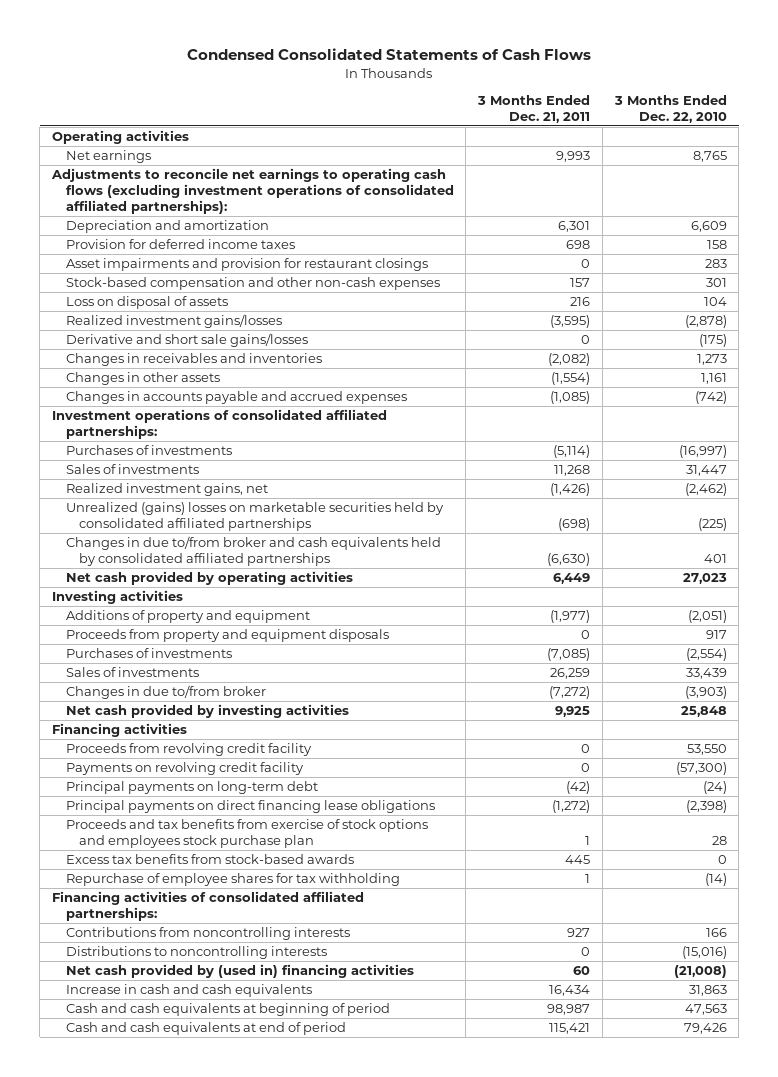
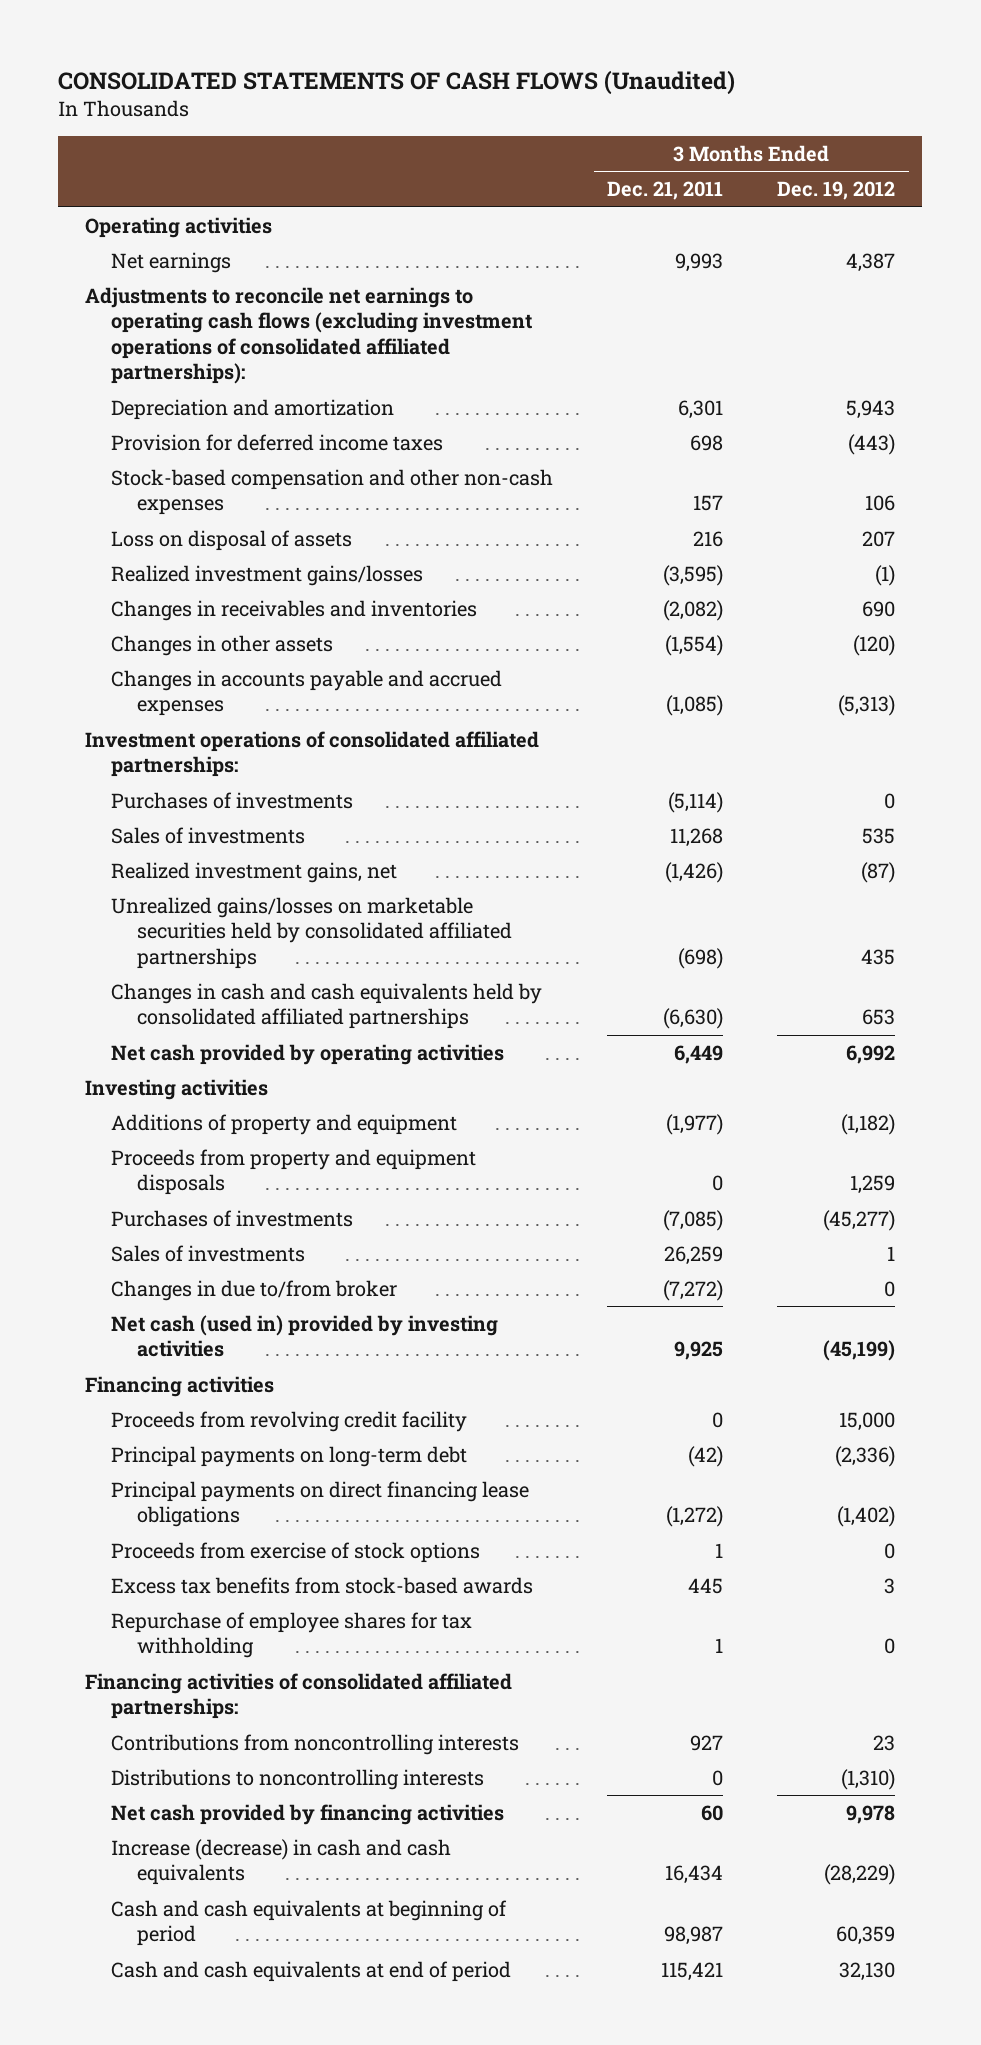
[187,47,592,60] Condensed Consolidated Statements of Cash Flows -> [58,70,736,96] CONSOLIDATED STATEMENTS OF CASH FLOWS (Unaudited)
[613,94,727,123] 3 Months Ended Dec. 22, 2010 -> none
none -> [777,181,896,201] Dec. 19, 2012
[65,258,428,272] Asset impairments and provision for restaurant closings -> none
[65,333,308,348] Derivative and short sale gains/losses -> none
[65,502,444,531] Unrealized (gains) losses on marketable securities held by consolidated affiliated partnerships -> [111,896,512,969] Unrealized gains/losses on marketable securities held by consolidated affiliated partnerships
[65,536,441,566] Changes in due to/from broker and cash equivalents held by consolidated affiliated partnerships -> [111,982,543,1030] Changes in cash and cash equivalents held by consolidated affiliated partnerships
[65,704,349,719] Net cash provided by investing activities -> [111,1314,499,1358] Net cash (used in) provided by investing activities
[65,762,304,776] Payments on revolving credit facility -> none
[65,819,428,848] Proceeds and tax benefits from exercise of stock options and employees stock purchase plan -> [111,1541,481,1563] Proceeds from exercise of stock options
[65,964,414,979] Net cash provided by (used in) financing activities -> [111,1803,505,1825] Net cash provided by financing activities
[65,984,312,998] Increase in cash and cash equivalents -> [111,1838,452,1886] Increase (decrease) in cash and cash equivalents

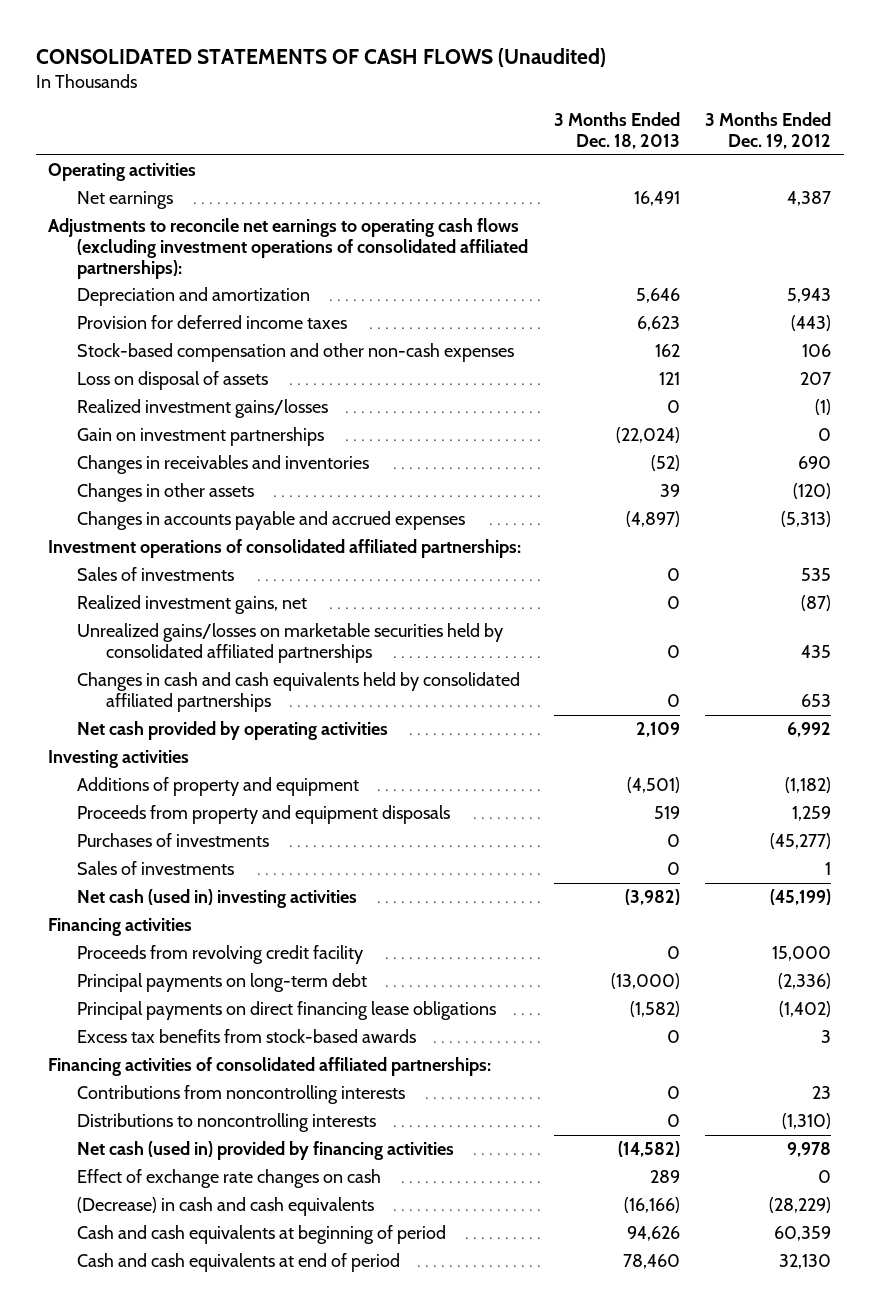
[607,181,724,201] Dec. 21, 2011 -> none
none -> [553,112,680,150] 3 Months Ended Dec. 18, 2013
none -> [77,427,325,447] Gain on investment partnerships
[111,791,354,809] Purchases of investments -> none
[111,1279,398,1301] Changes in due to/from broker -> none
[111,1314,499,1358] Net cash (used in) provided by investing activities -> [77,889,358,909] Net cash (used in) investing activities
[111,1541,481,1563] Proceeds from exercise of stock options -> none
[111,1611,473,1659] Repurchase of employee shares for tax withholding -> none
[111,1803,505,1825] Net cash provided by financing activities -> [77,1141,455,1161] Net cash (used in) provided by financing activities
none -> [77,1169,382,1189] Effect of exchange rate changes on cash
[111,1838,452,1886] Increase (decrease) in cash and cash equivalents -> [77,1197,375,1217] (Decrease) in cash and cash equivalents

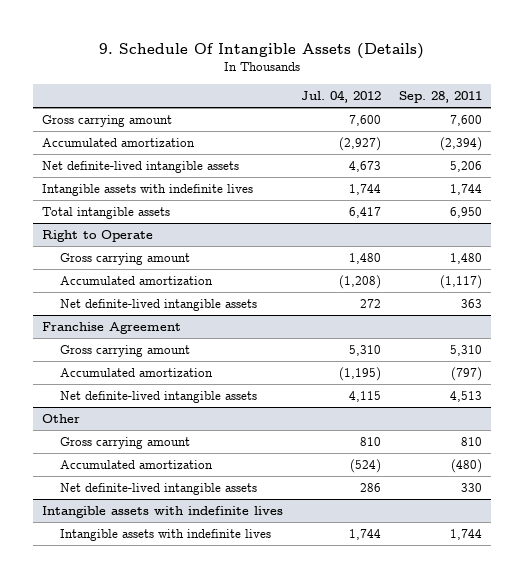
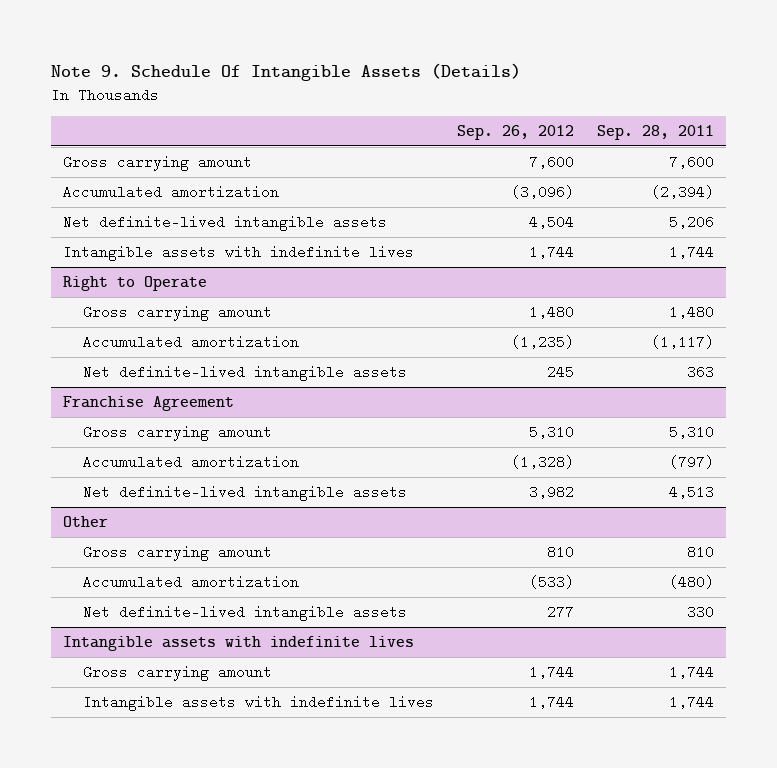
[99,42,425,59] 9. Schedule Of Intangible Assets (Details) -> [51,63,522,82] Note 9. Schedule Of Intangible Assets (Details)
[301,90,382,104] Jul. 04, 2012 -> none
none -> [457,125,575,141] Sep. 26, 2012
[42,206,171,219] Total intangible assets -> none
none -> [83,664,273,681] Gross carrying amount

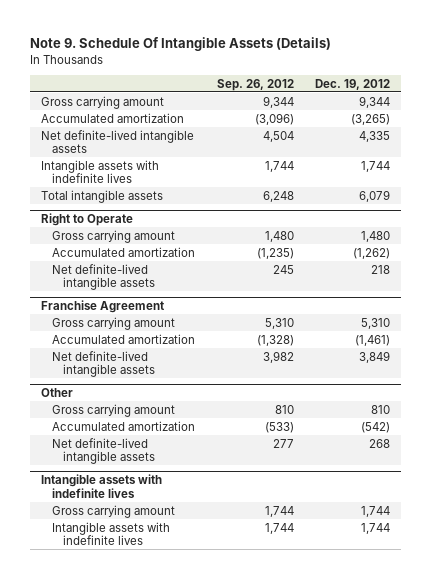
[597,125,715,141] Sep. 28, 2011 -> none
none -> [315,78,391,90] Dec. 19, 2012
[529,154,575,169] 7,600 -> [262,95,294,108] 9,344
none -> [40,189,163,203] Total intangible assets

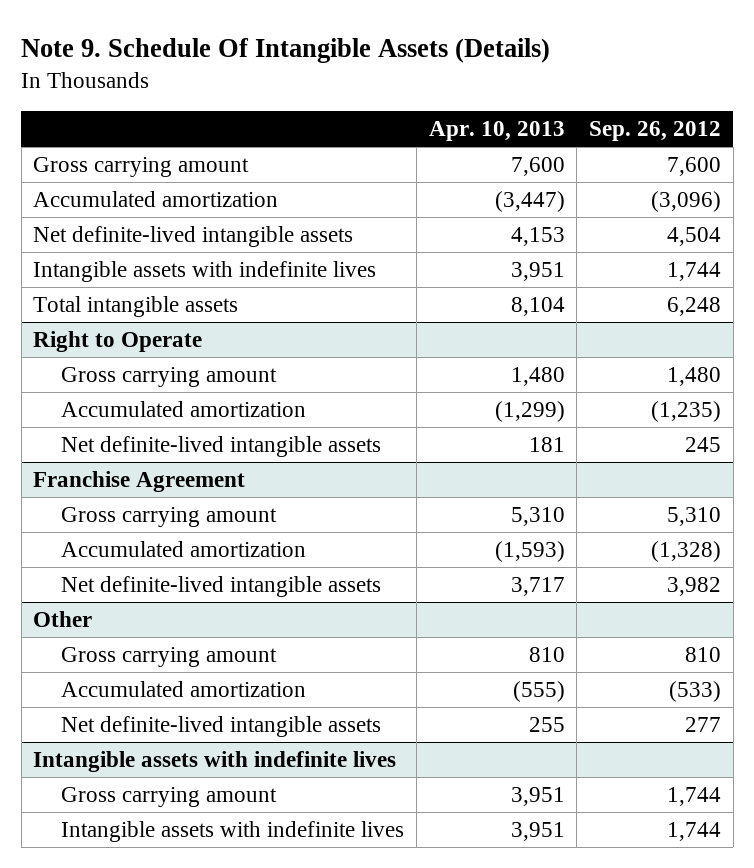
[315,78,391,90] Dec. 19, 2012 -> none
none -> [428,120,565,141] Apr. 10, 2013
[262,95,294,108] 9,344 -> [667,157,722,177] 7,600

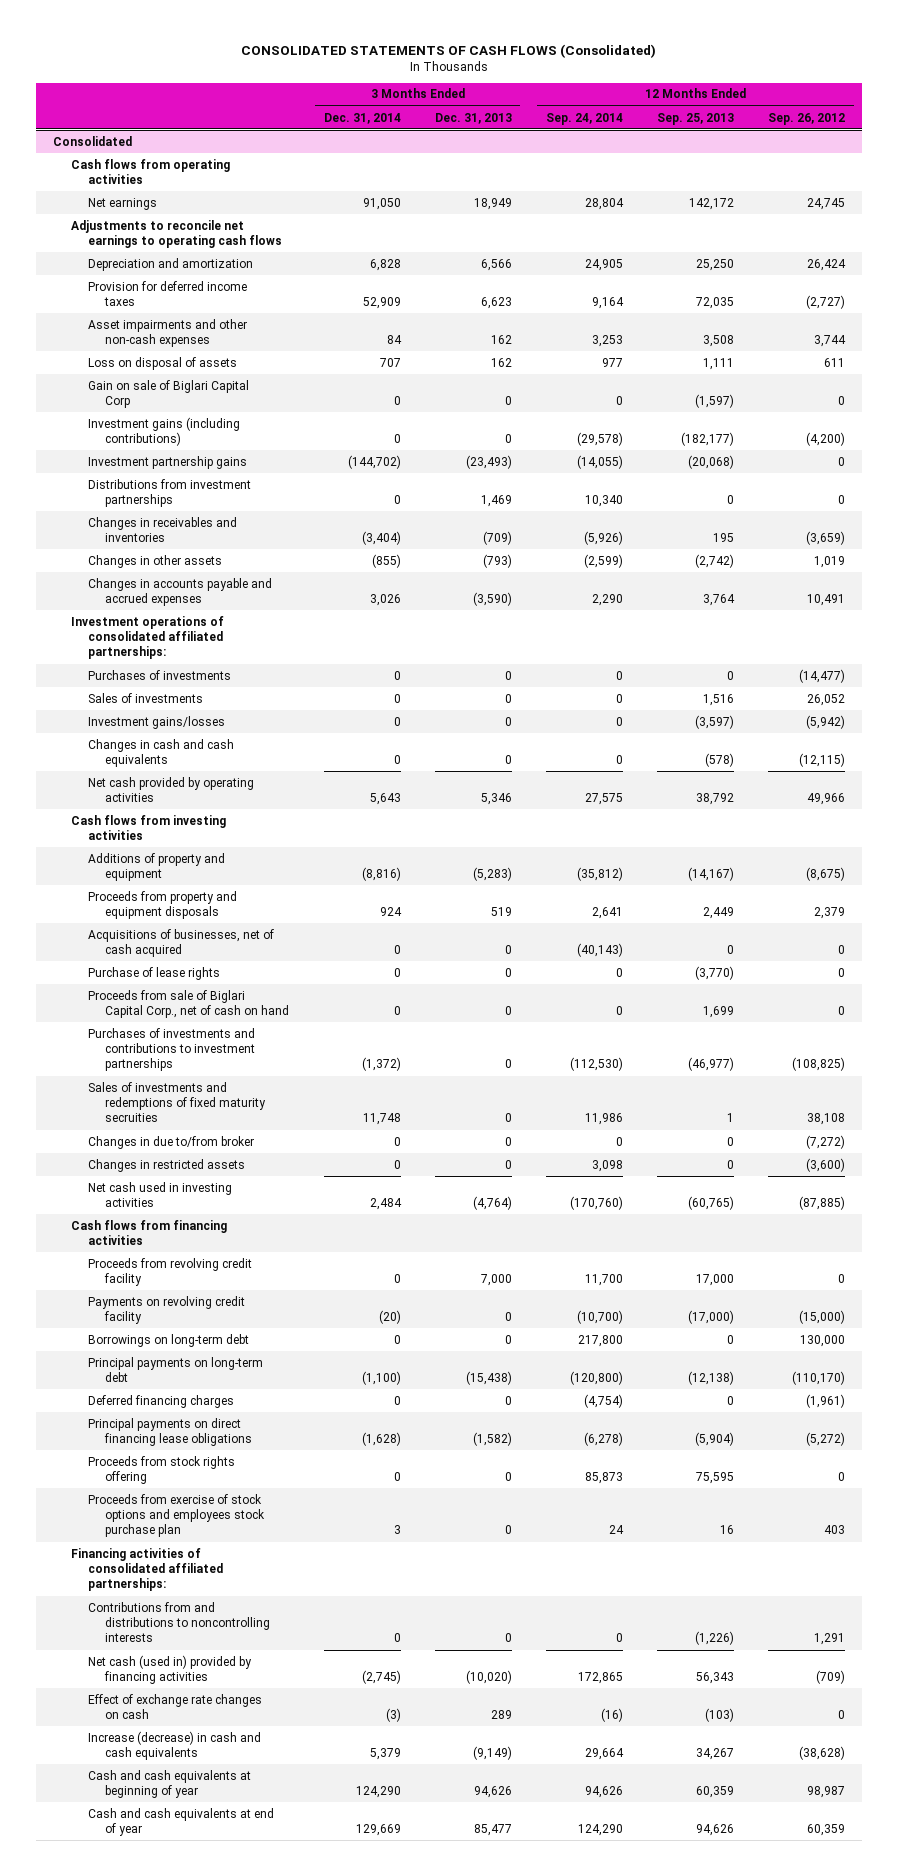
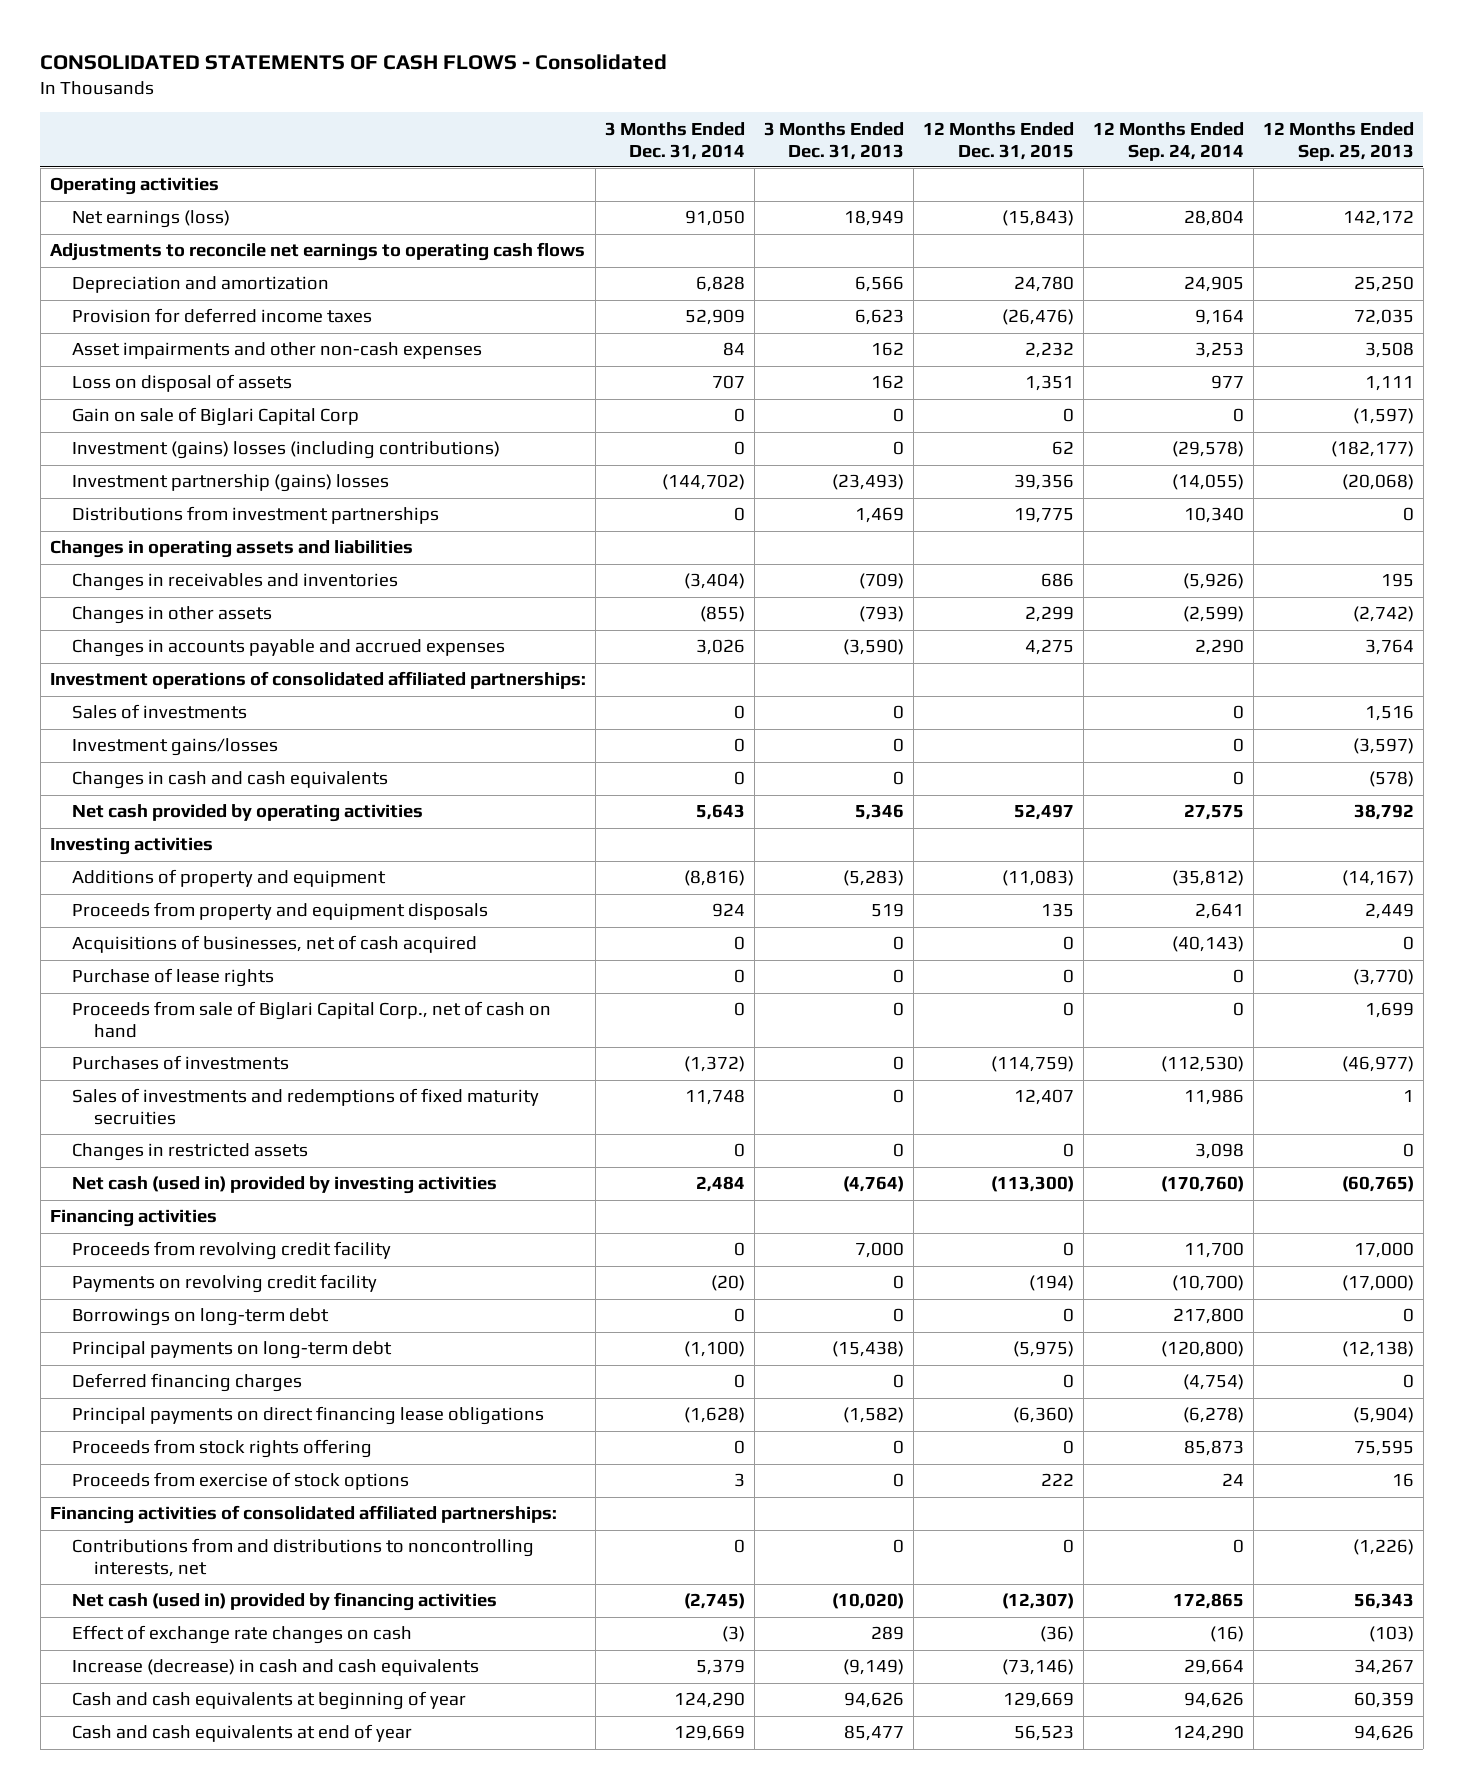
[241,43,657,58] CONSOLIDATED STATEMENTS OF CASH FLOWS (Consolidated) -> [40,54,668,71] CONSOLIDATED STATEMENTS OF CASH FLOWS - Consolidated
[768,112,846,125] Sep. 26, 2012 -> none
none -> [922,121,1074,160] 12 Months Ended Dec. 31, 2015
[53,135,133,146] Consolidated -> none
[70,158,230,185] Cash flows from operating activities -> [49,177,219,196] Operating activities
[88,197,158,210] Net earnings -> [71,210,230,229] Net earnings (loss)
[88,416,241,447] Investment gains (including contributions) -> [71,441,500,460] Investment (gains) losses (including contributions)
[88,455,248,469] Investment partnership gains -> [71,474,389,493] Investment partnership (gains) losses
none -> [49,540,413,559] Changes in operating assets and liabilities
[88,669,232,680] Purchases of investments -> none
[70,814,226,841] Cash flows from investing activities -> [49,837,213,856] Investing activities
[88,1027,256,1072] Purchases of investments and contributions to investment partnerships -> [71,1055,289,1071] Purchases of investments
[88,1135,255,1149] Changes in due to/from broker -> none
[88,1181,233,1208] Net cash used in investing activities -> [71,1176,497,1195] Net cash (used in) provided by investing activities
[70,1219,227,1246] Cash flows from financing activities -> [49,1209,217,1228] Financing activities
[88,1493,266,1538] Proceeds from exercise of stock options and employees stock purchase plan -> [71,1472,409,1491] Proceeds from exercise of stock options
[88,1601,271,1643] Contributions from and distributions to noncontrolling interests -> [71,1538,534,1578] Contributions from and distributions to noncontrolling interests, net

